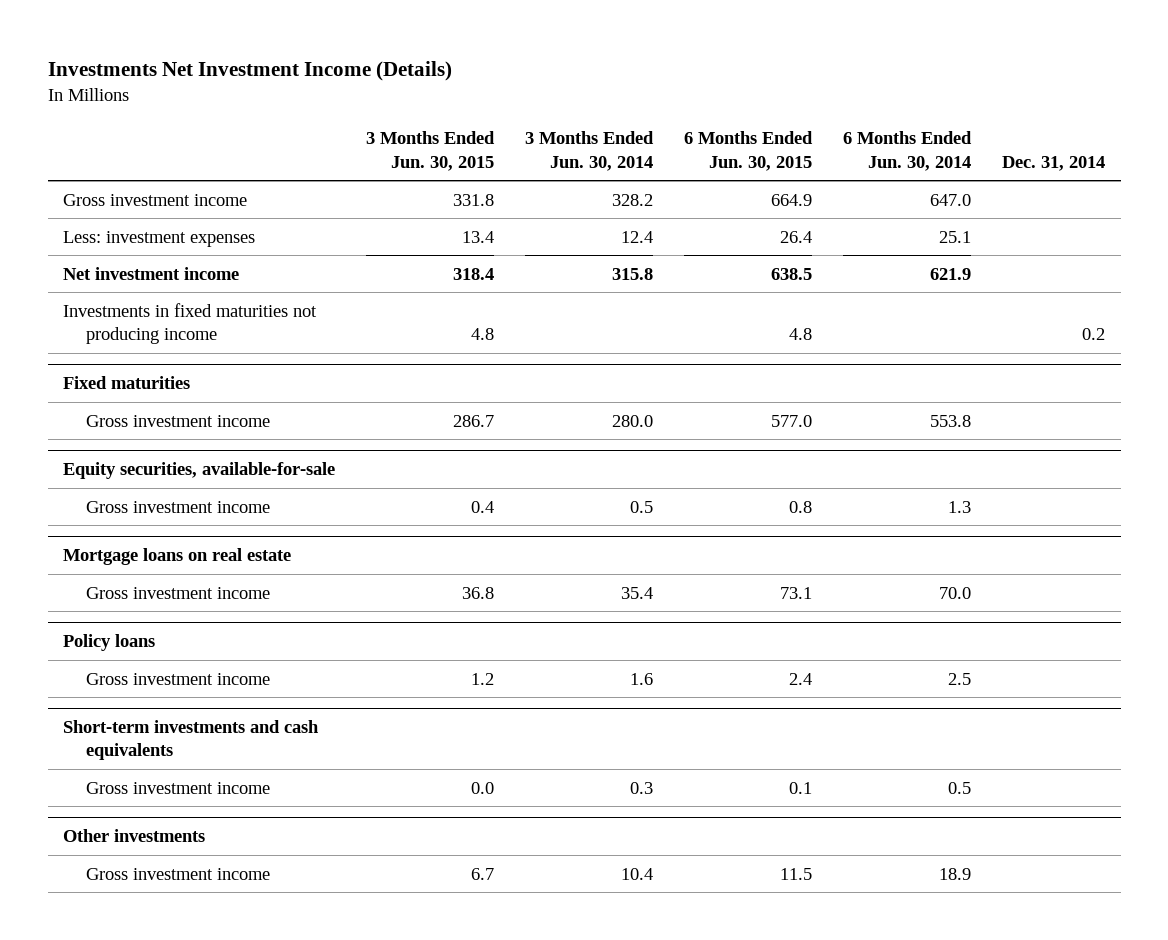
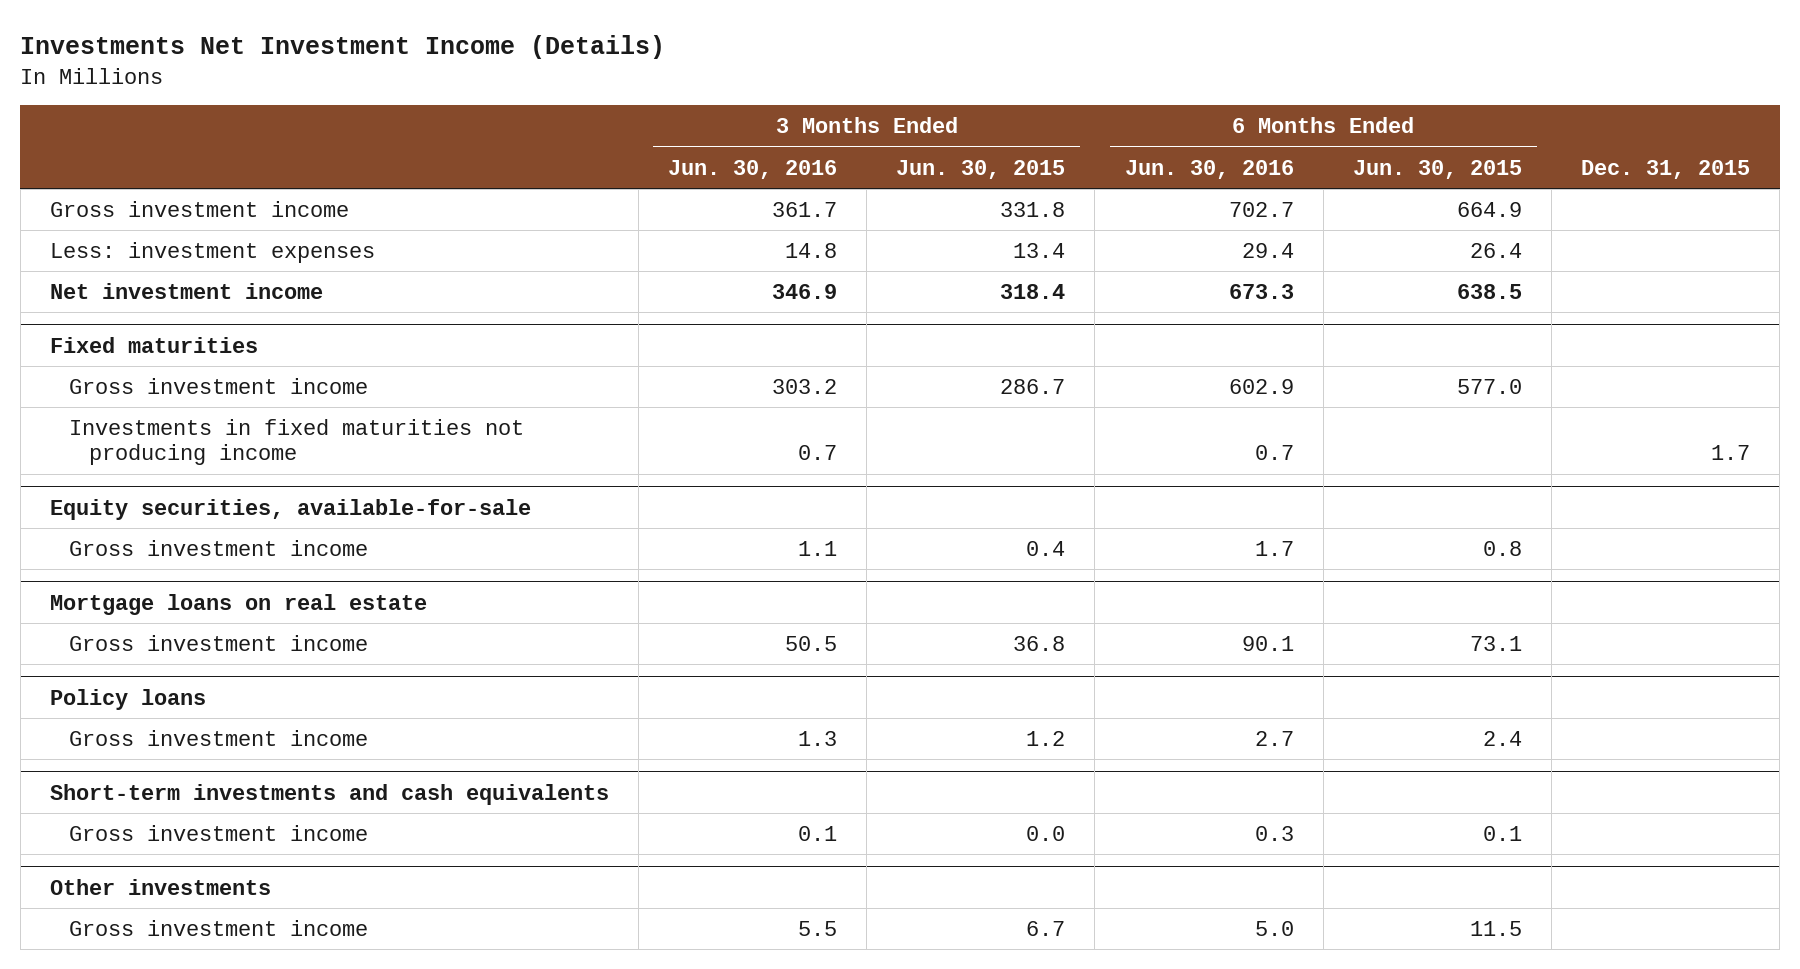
[525,131,655,171] 3 Months Ended Jun. 30, 2014 -> none
[843,131,973,171] 6 Months Ended Jun. 30, 2014 -> none
[1002,155,1106,171] Dec. 31, 2014 -> none
none -> [668,159,838,179] Jun. 30, 2016
none -> [1124,159,1294,179] Jun. 30, 2016
none -> [1580,159,1750,179] Dec. 31, 2015
[63,302,318,344] Investments in fixed maturities not producing income -> none
none -> [69,418,525,466] Investments in fixed maturities not producing income

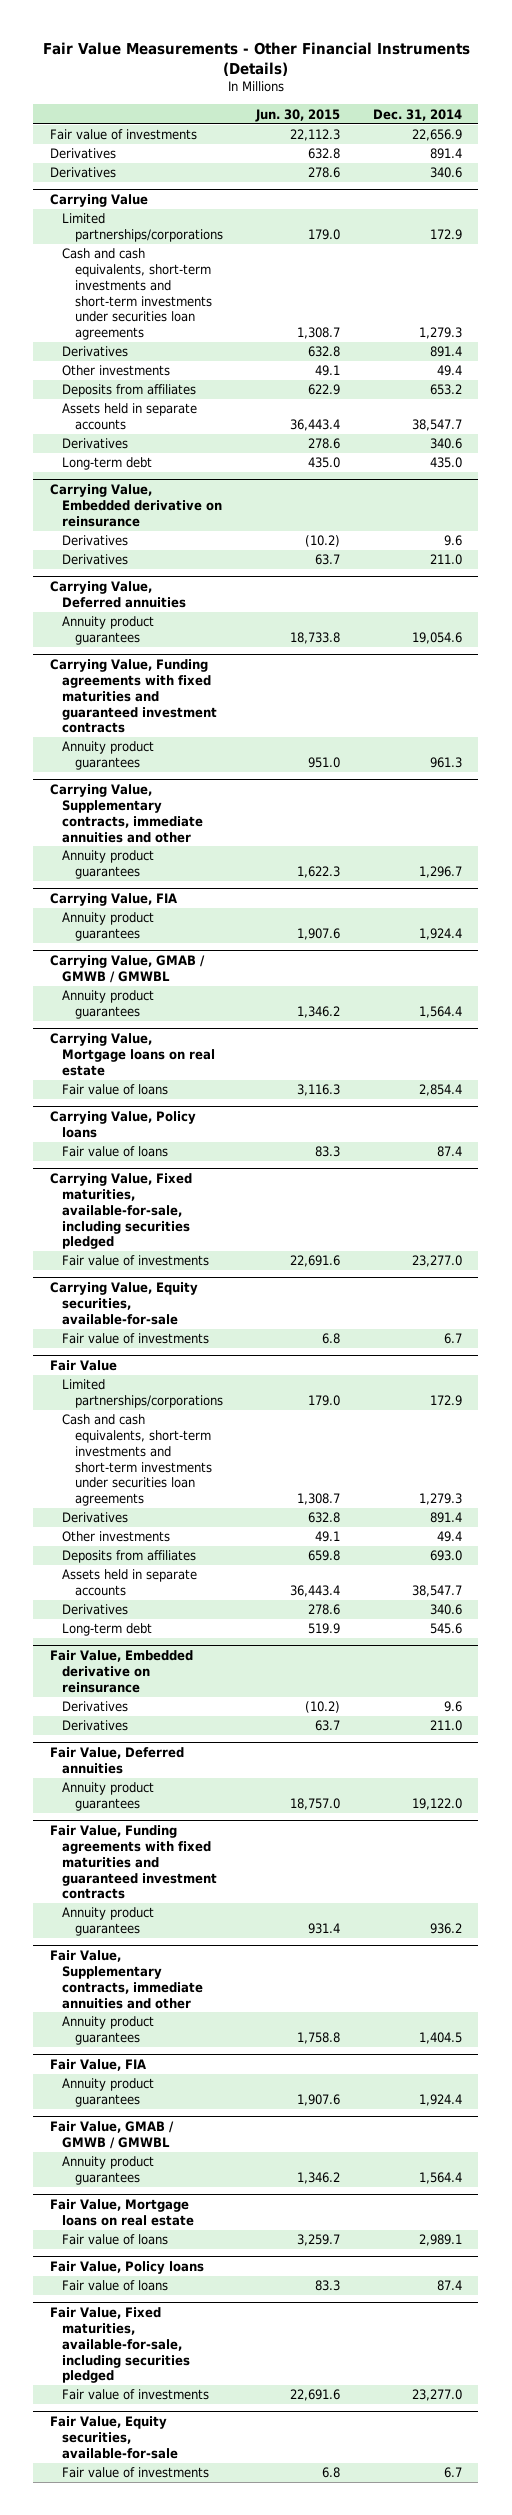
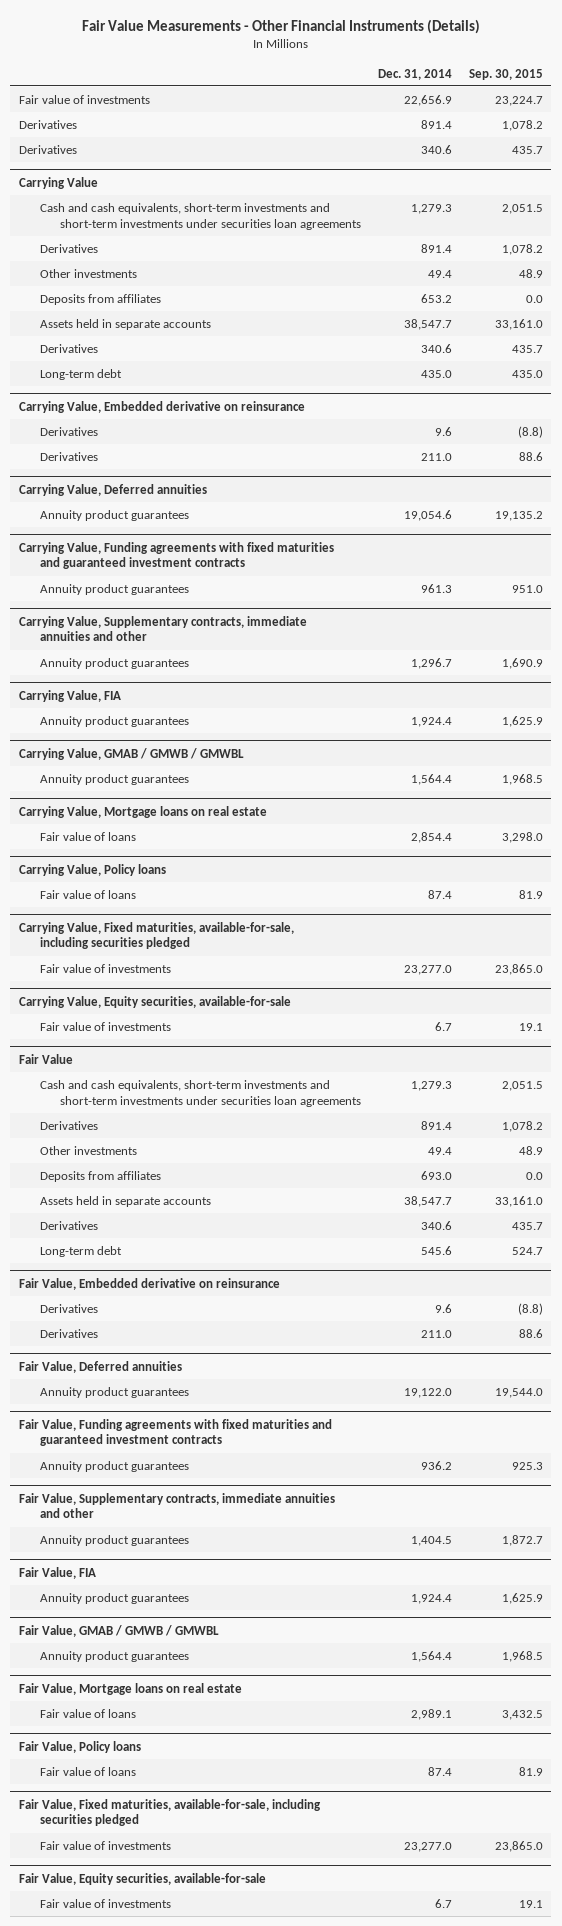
[255,108,341,122] Jun. 30, 2015 -> none
none -> [468,68,543,80] Sep. 30, 2015
[62,213,224,243] Limited partnerships/corporations -> none
[62,1379,224,1409] Limited partnerships/corporations -> none

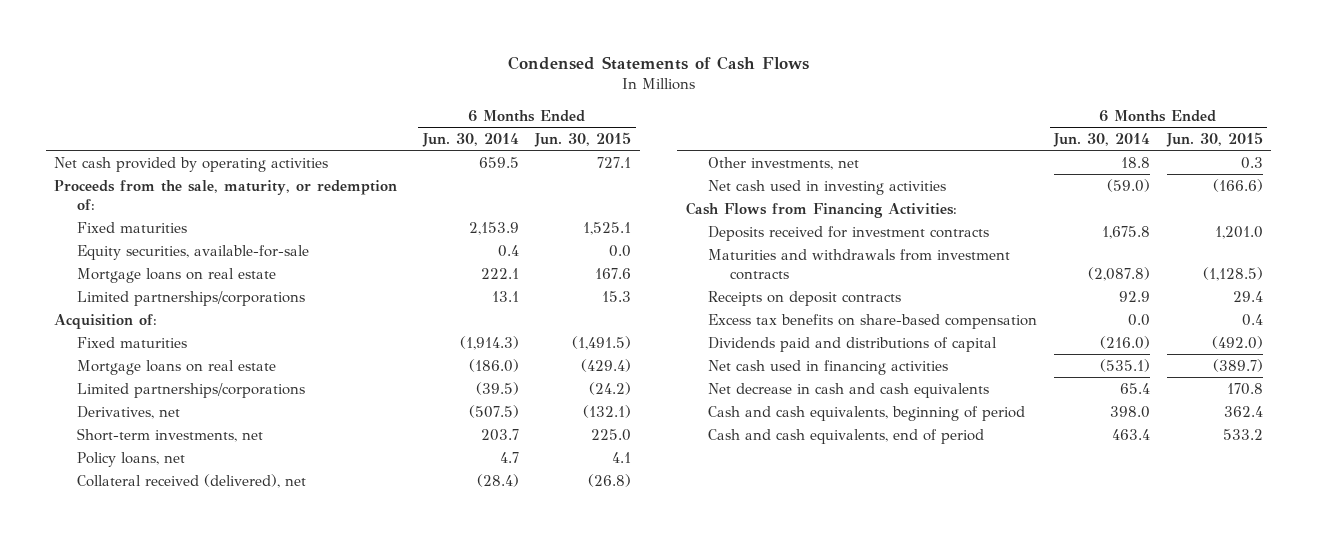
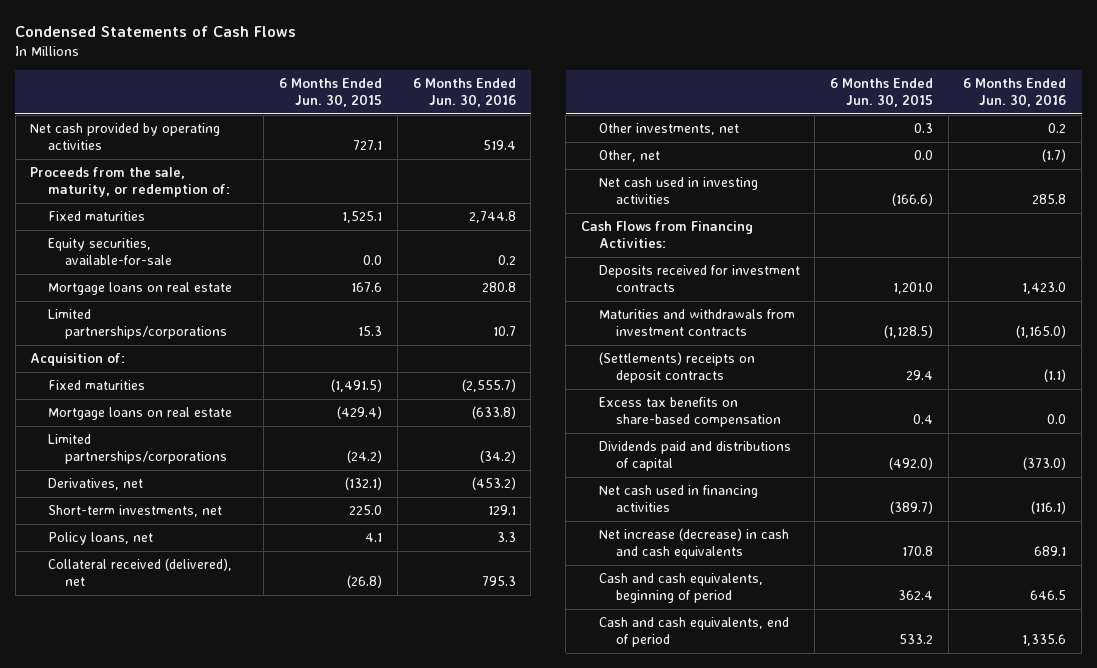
[421,132,519,147] Jun. 30, 2014 -> none
none -> [412,78,516,108] 6 Months Ended Jun. 30, 2016
none -> [598,150,660,163] Other, net
[707,290,901,306] Receipts on deposit contracts -> [598,352,755,383] (Settlements) receipts on deposit contracts
[707,382,989,398] Net decrease in cash and cash equivalents -> [598,528,789,559] Net increase (decrease) in cash and cash equivalents

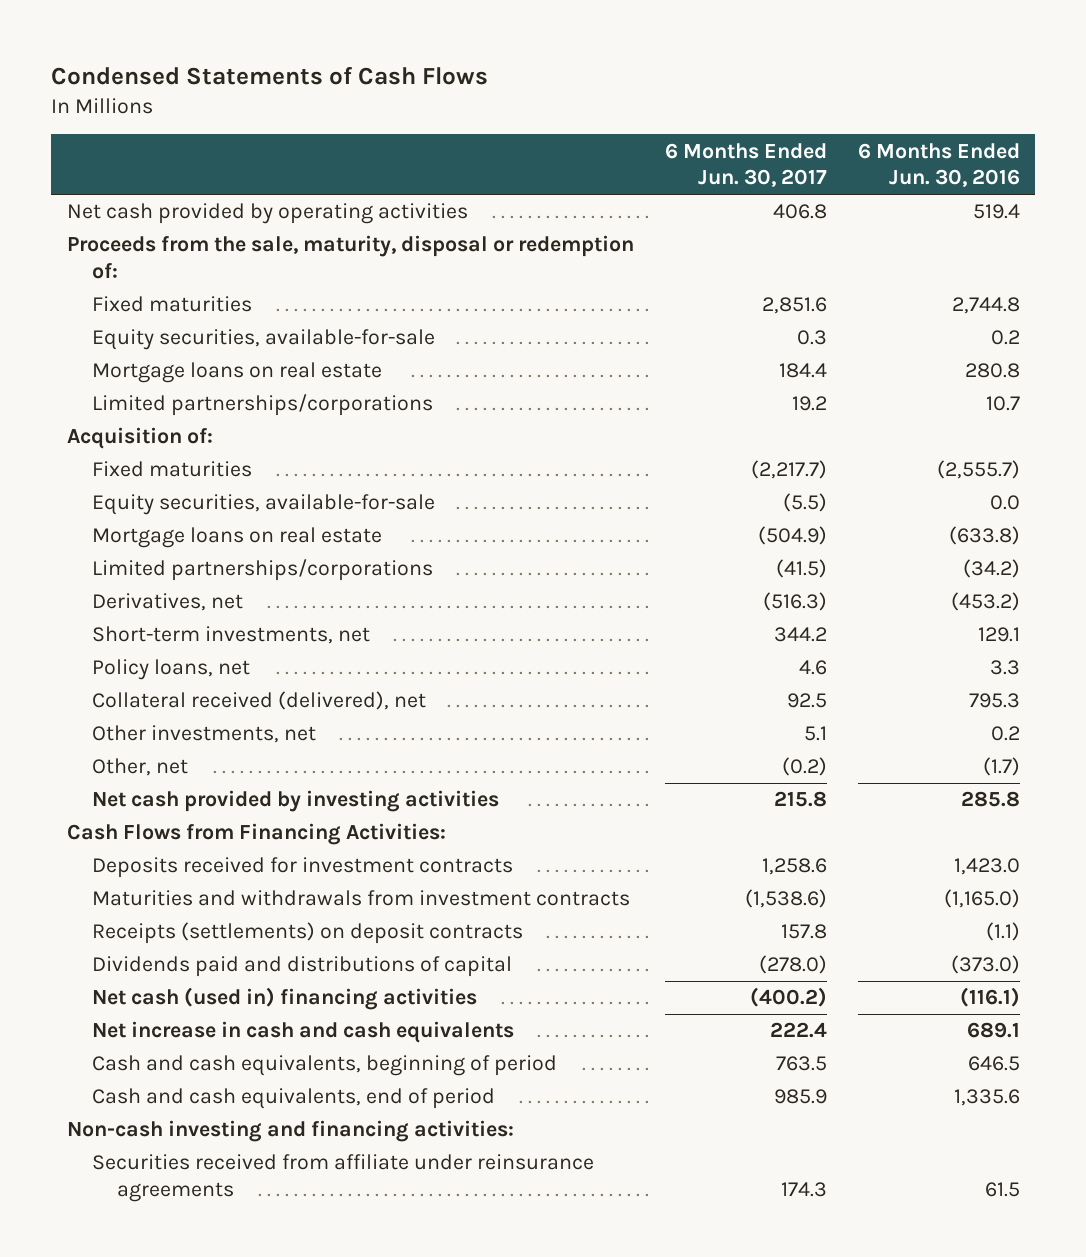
[279,78,383,108] 6 Months Ended Jun. 30, 2015 -> none
none -> [664,142,827,188] 6 Months Ended Jun. 30, 2017
[30,167,230,197] Proceeds from the sale, maturity, or redemption of: -> [66,235,634,279] Proceeds from the sale, maturity, disposal or redemption of:
none -> [91,494,435,516] Equity securities, available-for-sale
[598,177,758,204] Net cash used in investing activities -> [91,790,499,813] Net cash provided by investing activities
[598,397,782,427] Excess tax benefits on share-based compensation -> none
[598,352,755,383] (Settlements) receipts on deposit contracts -> [91,922,523,945] Receipts (settlements) on deposit contracts
[598,485,758,512] Net cash used in financing activities -> [91,987,477,1011] Net cash (used in) financing activities
[598,528,789,559] Net increase (decrease) in cash and cash equivalents -> [91,1021,514,1044] Net increase in cash and cash equivalents
none -> [66,1120,514,1143] Non-cash investing and financing activities:
none -> [91,1154,594,1202] Securities received from affiliate under reinsurance agreements

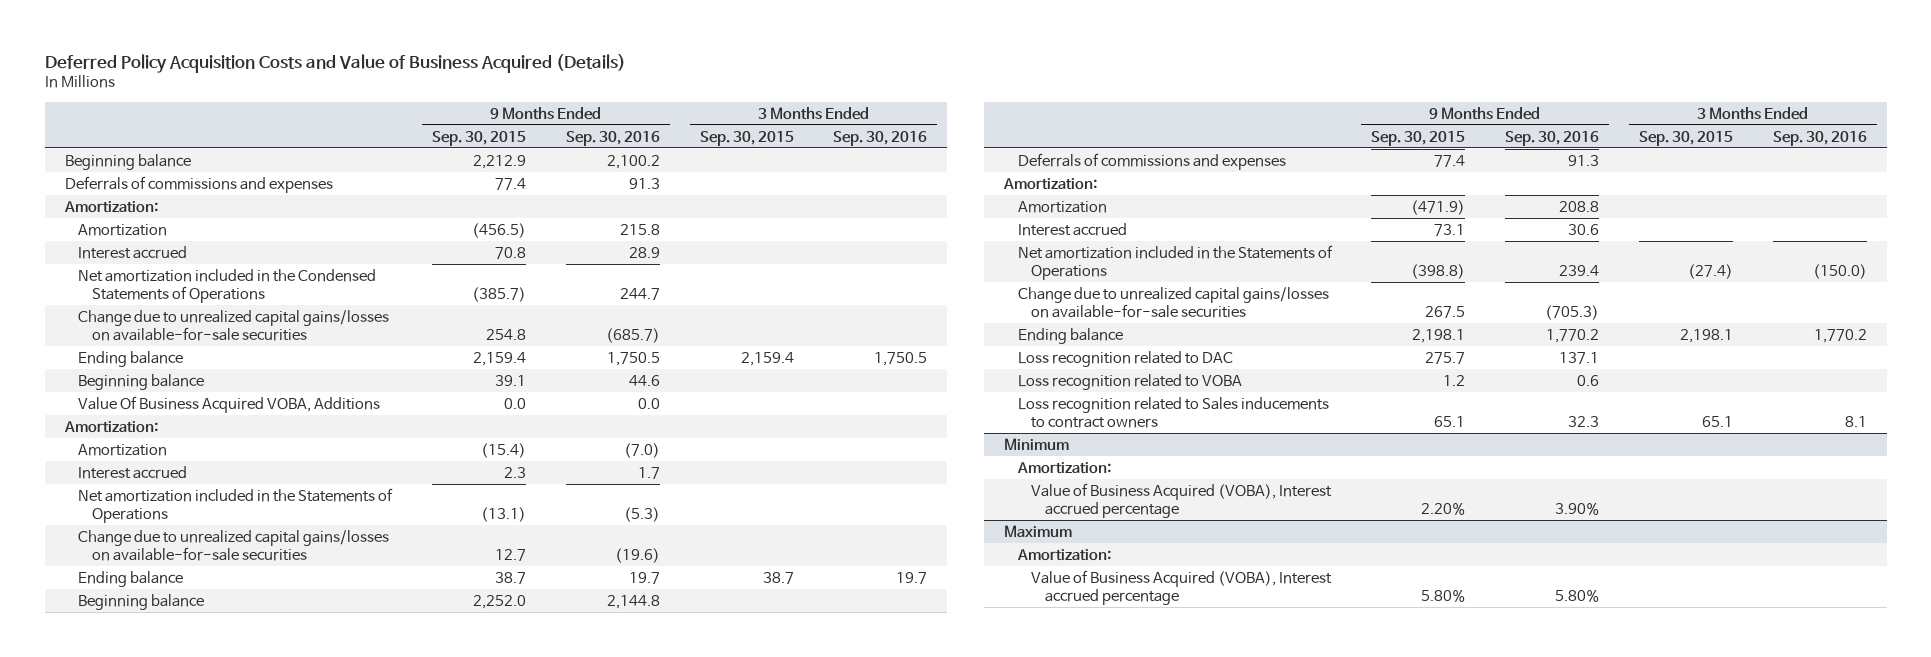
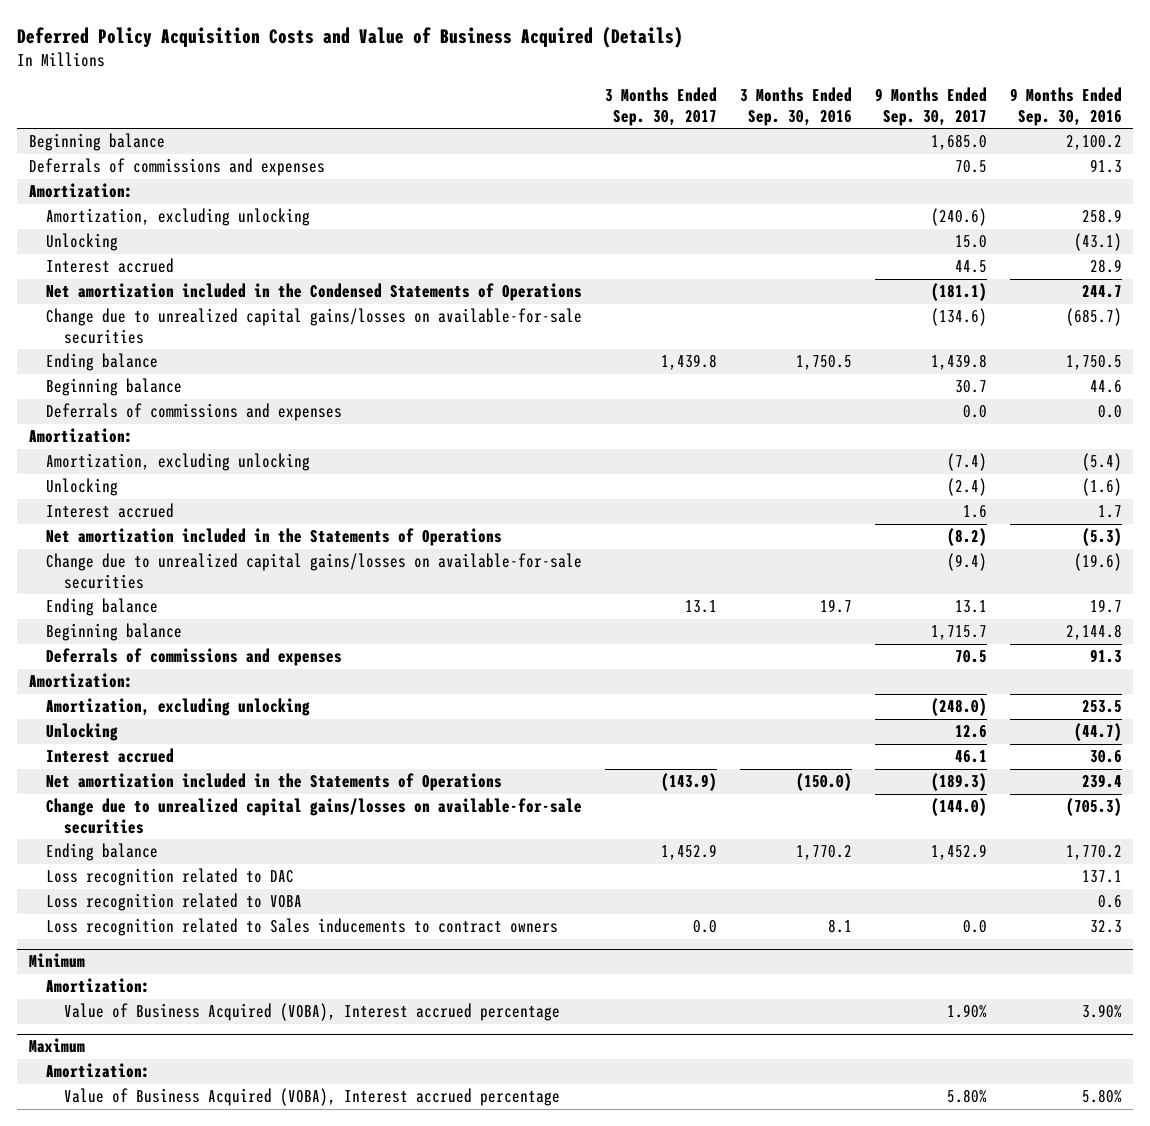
[432,130,527,146] Sep. 30, 2015 -> none
[699,130,794,146] Sep. 30, 2015 -> none
none -> [605,87,718,126] 3 Months Ended Sep. 30, 2017
none -> [874,87,987,126] 9 Months Ended Sep. 30, 2017
[78,223,168,236] Amortization -> none
none -> [46,208,311,227] Amortization, excluding unlocking
none -> [46,233,119,252] Unlocking
[78,395,381,413] Value Of Business Acquired VOBA, Additions -> [46,403,343,422] Deferrals of commissions and expenses
[78,443,168,456] Amortization -> [46,453,311,472] Amortization, excluding unlocking
[623,442,660,458] (7.0) -> [1081,453,1122,472] (5.4)
none -> [46,478,119,497] Unlocking
[1017,200,1107,213] Amortization -> [46,698,311,717] Amortization, excluding unlocking
[1559,200,1600,212] 208.8 -> [1081,700,1122,714] 253.5
none -> [46,723,119,742] Unlocking

